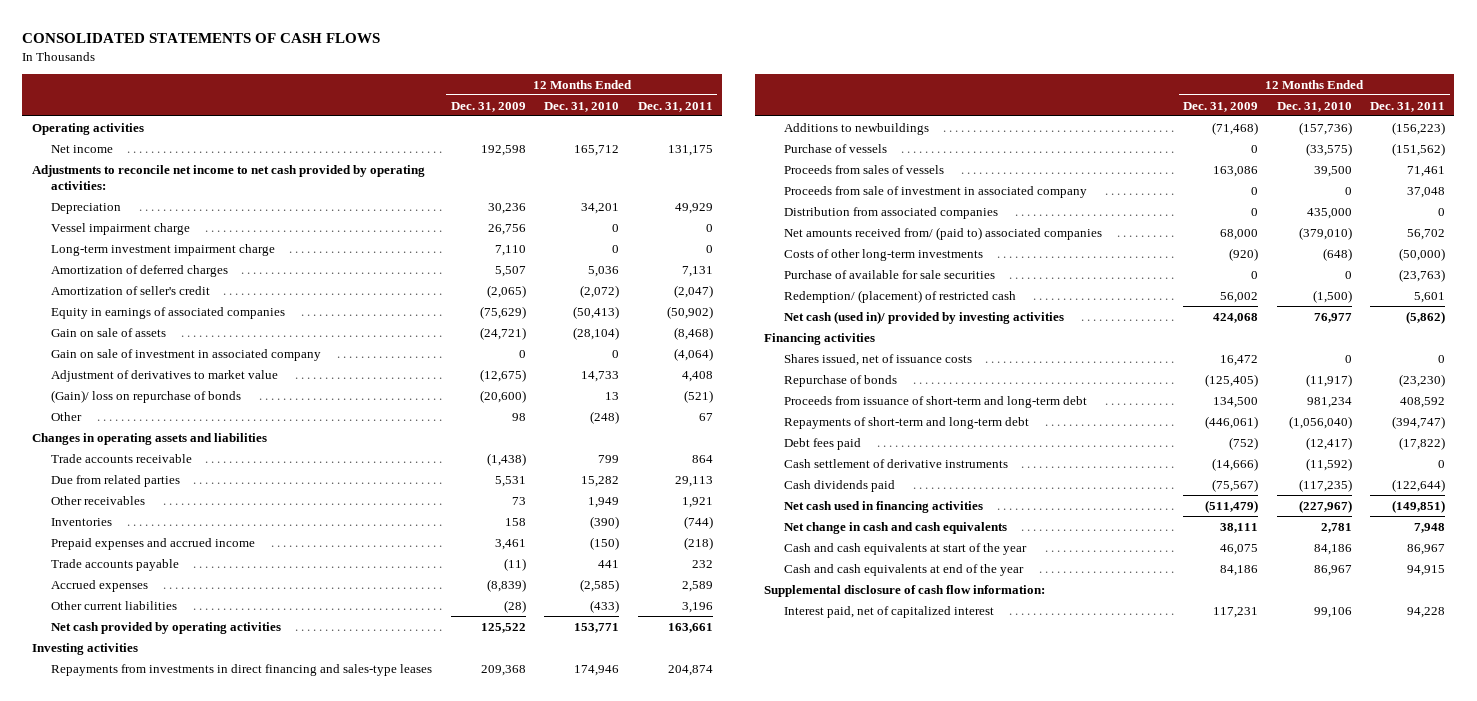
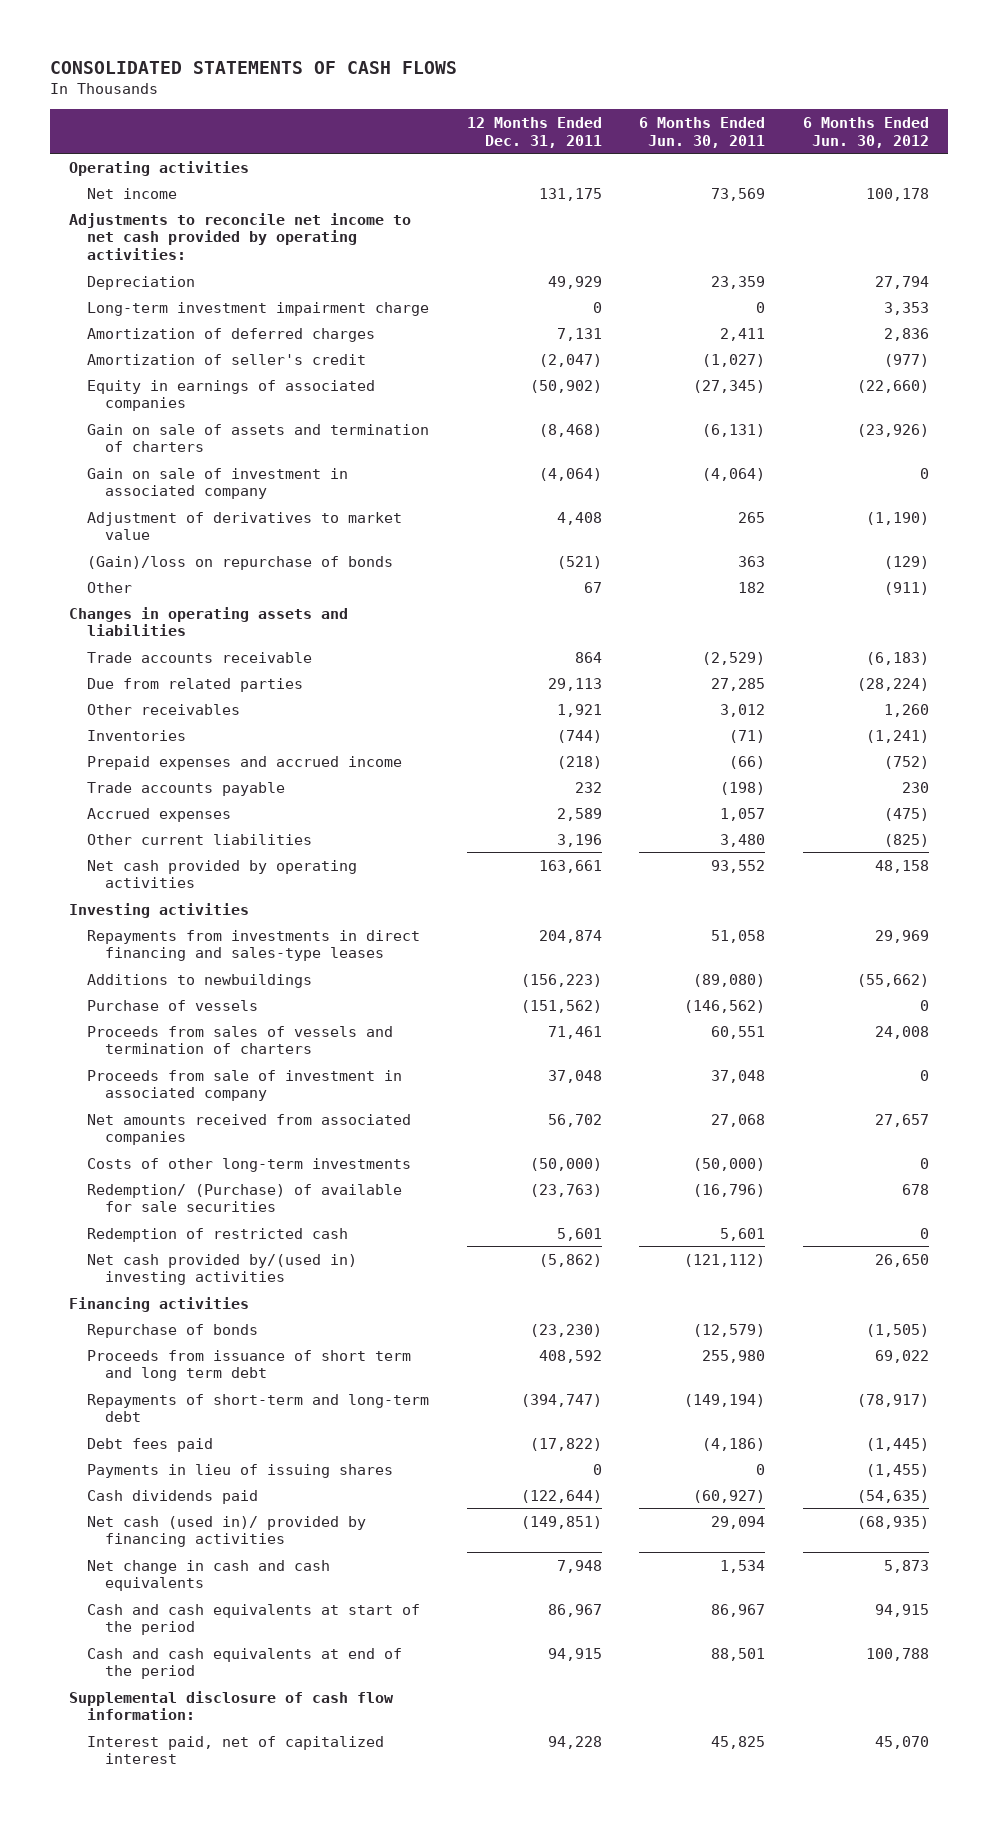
[450,101,526,112] Dec. 31, 2009 -> none
[544,101,620,112] Dec. 31, 2010 -> none
none -> [639,116,766,148] 6 Months Ended Jun. 30, 2011
none -> [803,116,930,148] 6 Months Ended Jun. 30, 2012
[51,222,191,235] Vessel impairment charge -> none
[51,327,167,337] Gain on sale of assets -> [86,423,429,453] Gain on sale of assets and termination of charters
[51,389,242,403] (Gain)/ loss on repurchase of bonds -> [86,555,393,570] (Gain)/loss on repurchase of bonds
[783,164,944,174] Proceeds from sales of vessels -> [86,1025,393,1055] Proceeds from sales of vessels and termination of charters
[783,206,998,219] Distribution from associated companies -> none
[783,226,1102,240] Net amounts received from/ (paid to) associated companies -> [86,1113,411,1146] Net amounts received from associated companies
[783,269,995,279] Purchase of available for sale securities -> [86,1183,402,1213] Redemption/ (Purchase) of available for sale securities
[783,289,1016,303] Redemption/ (placement) of restricted cash -> [86,1227,348,1242] Redemption of restricted cash
[783,310,1064,324] Net cash (used in)/ provided by investing activities -> [86,1253,357,1286] Net cash provided by/(used in) investing activities
[783,353,972,366] Shares issued, net of issuance costs -> none
[783,395,1087,408] Proceeds from issuance of short-term and long-term debt -> [86,1349,411,1382] Proceeds from issuance of short term and long term debt
[783,458,1008,468] Cash settlement of derivative instruments -> none
none -> [86,1463,393,1478] Payments in lieu of issuing shares
[783,500,983,513] Net cash used in financing activities -> [86,1515,366,1548] Net cash (used in)/ provided by financing activities
[783,542,1027,555] Cash and cash equivalents at start of the year -> [86,1603,420,1636] Cash and cash equivalents at start of the period
[783,563,1024,576] Cash and cash equivalents at end of the year -> [86,1647,402,1680] Cash and cash equivalents at end of the period

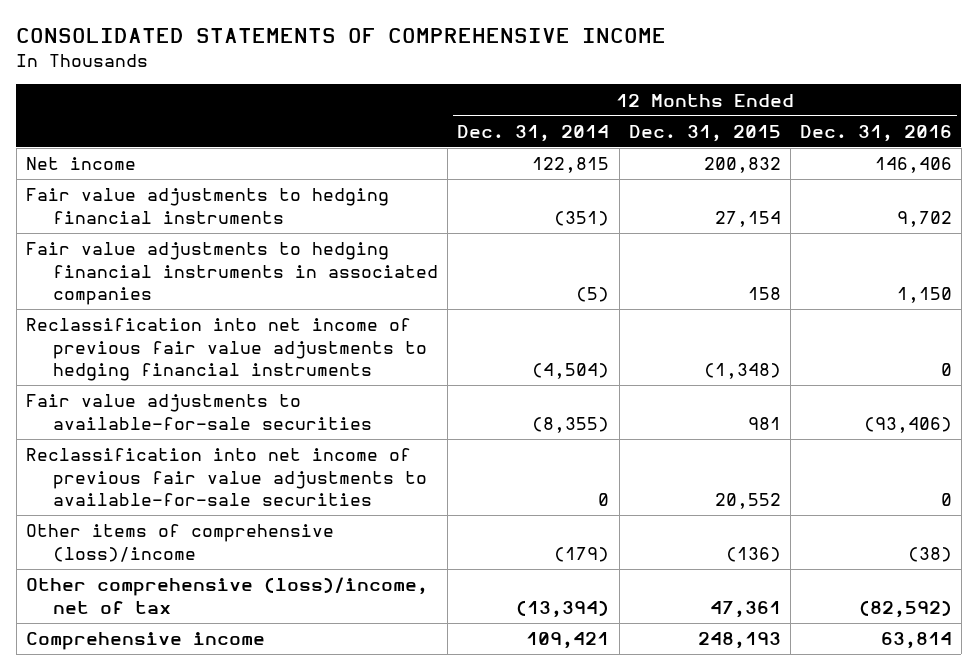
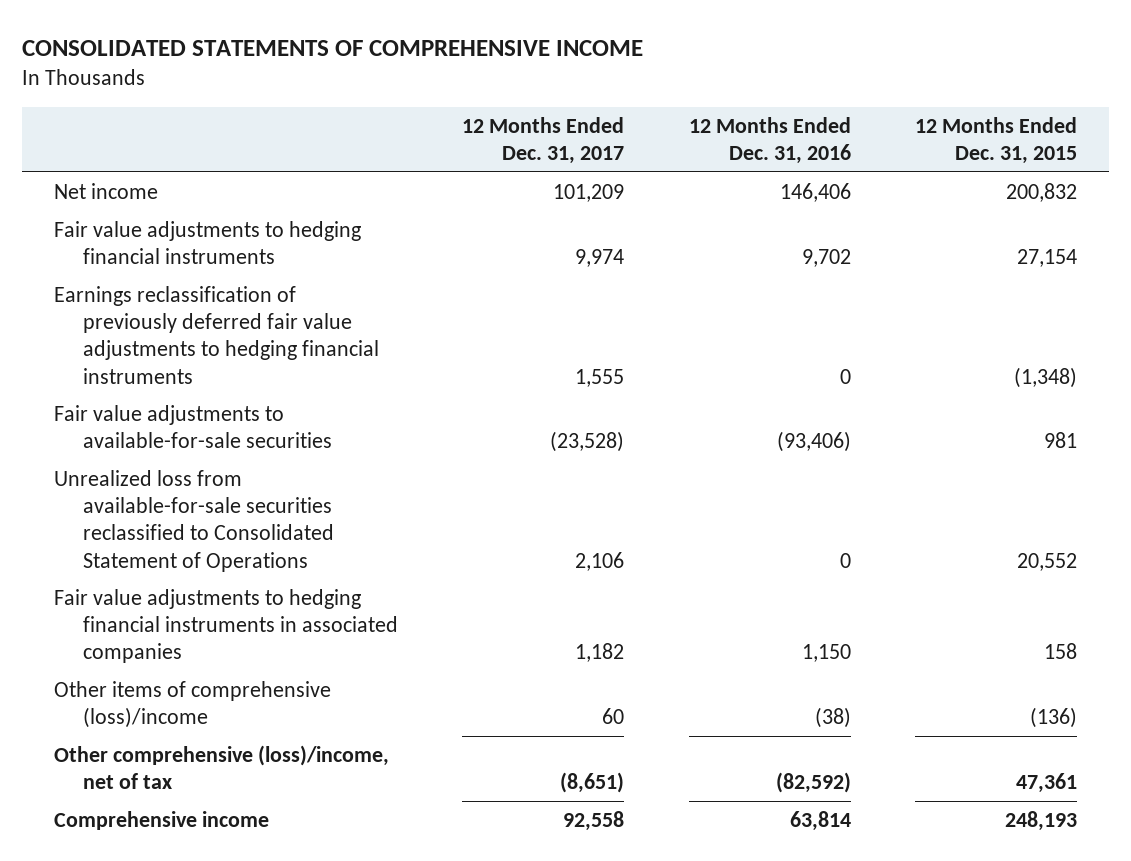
[457,124,610,142] Dec. 31, 2014 -> none
none -> [462,116,625,164] 12 Months Ended Dec. 31, 2017
[25,318,428,382] Reclassification into net income of previous fair value adjustments to hedging financial instruments -> [54,285,379,384] Earnings reclassification of previously deferred fair value adjustments to hedging financial instruments
[25,448,428,507] Reclassification into net income of previous fair value adjustments to available-for-sale securities -> [54,469,334,572] Unrealized loss from available-for-sale securities reclassified to Consolidated Statement of Operations
[25,242,439,306] Fair value adjustments to hedging financial instruments in associated companies -> [54,588,398,664] Fair value adjustments to hedging financial instruments in associated companies

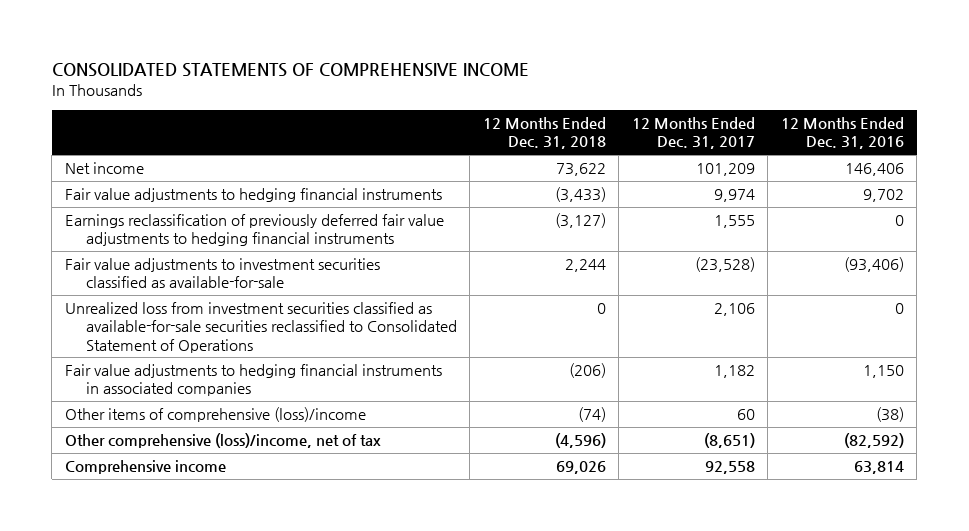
[914,116,1077,164] 12 Months Ended Dec. 31, 2015 -> none
none -> [482,117,606,150] 12 Months Ended Dec. 31, 2018
[54,404,332,449] Fair value adjustments to available-for-sale securities -> [64,258,380,289] Fair value adjustments to investment securities classified as available-for-sale
[54,469,334,572] Unrealized loss from available-for-sale securities reclassified to Consolidated Statement of Operations -> [64,302,457,353] Unrealized loss from investment securities classified as available-for-sale securities reclassified to Consolidated Statement of Operations

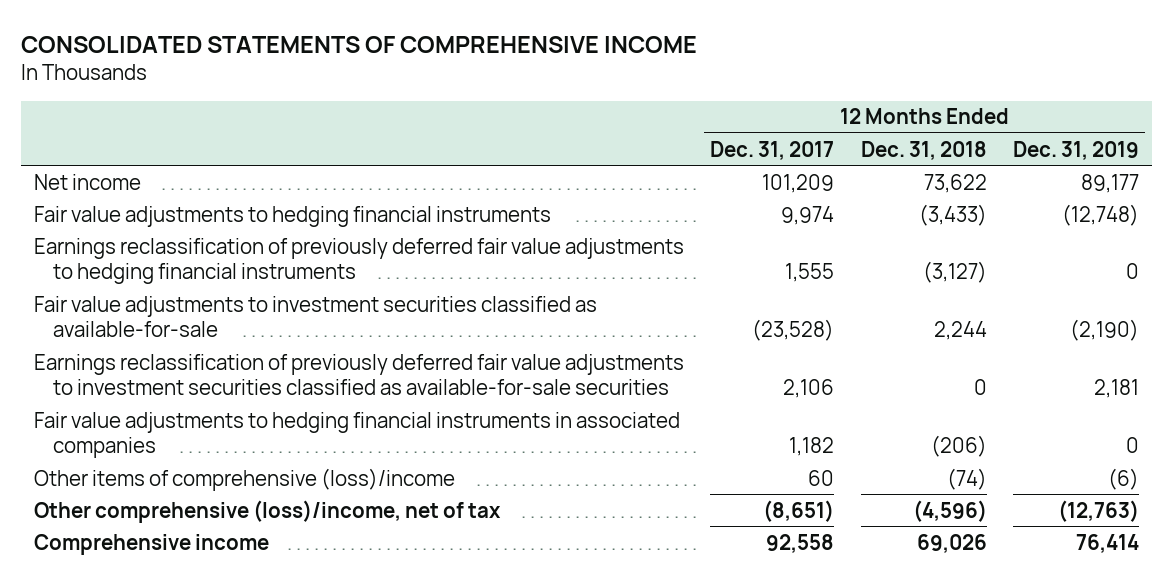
[780,117,904,150] 12 Months Ended Dec. 31, 2016 -> none
none -> [1012,140,1139,160] Dec. 31, 2019
[64,302,457,353] Unrealized loss from investment securities classified as available-for-sale securities reclassified to Consolidated Statement of Operations -> [34,353,685,395] Earnings reclassification of previously deferred fair value adjustments to investment securities classified as available-for-sale securities

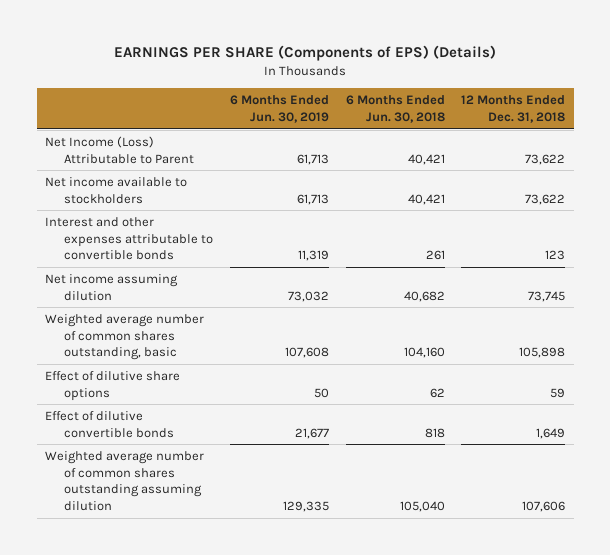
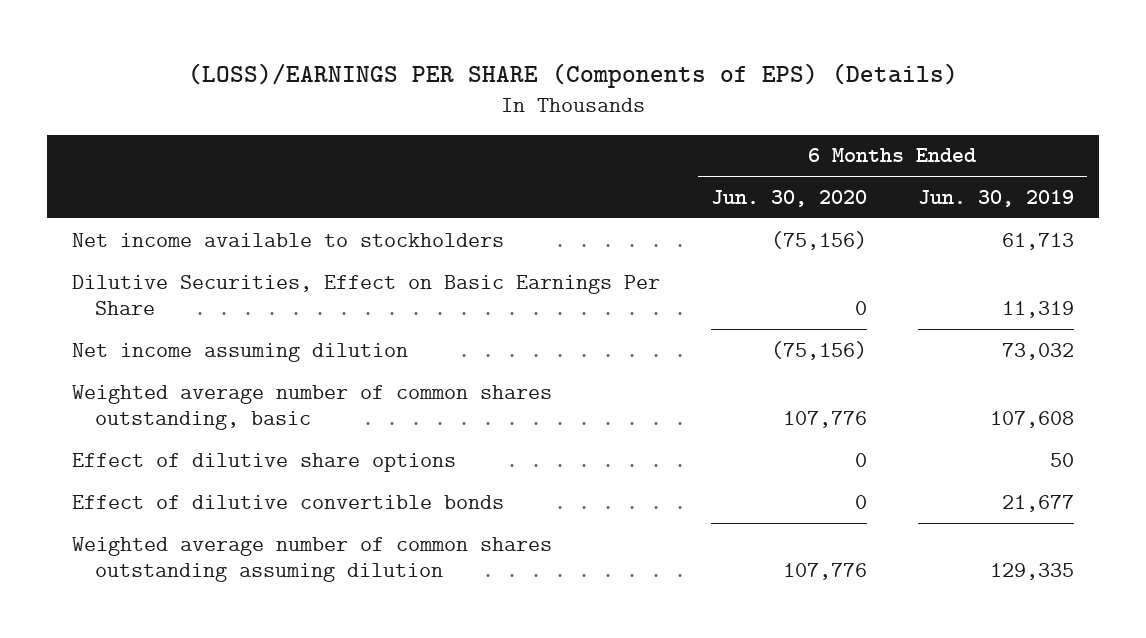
[114,45,497,62] EARNINGS PER SHARE (Components of EPS) (Details) -> [187,62,958,88] (LOSS)/EARNINGS PER SHARE (Components of EPS) (Details)
[345,95,445,124] 6 Months Ended Jun. 30, 2018 -> none
[461,95,566,124] 12 Months Ended Dec. 31, 2018 -> none
none -> [710,189,867,207] Jun. 30, 2020
[45,136,195,164] Net Income (Loss) Attributable to Parent -> none
[45,217,214,261] Interest and other expenses attributable to convertible bonds -> [72,274,661,316] Dilutive Securities, Effect on Basic Earnings Per Share

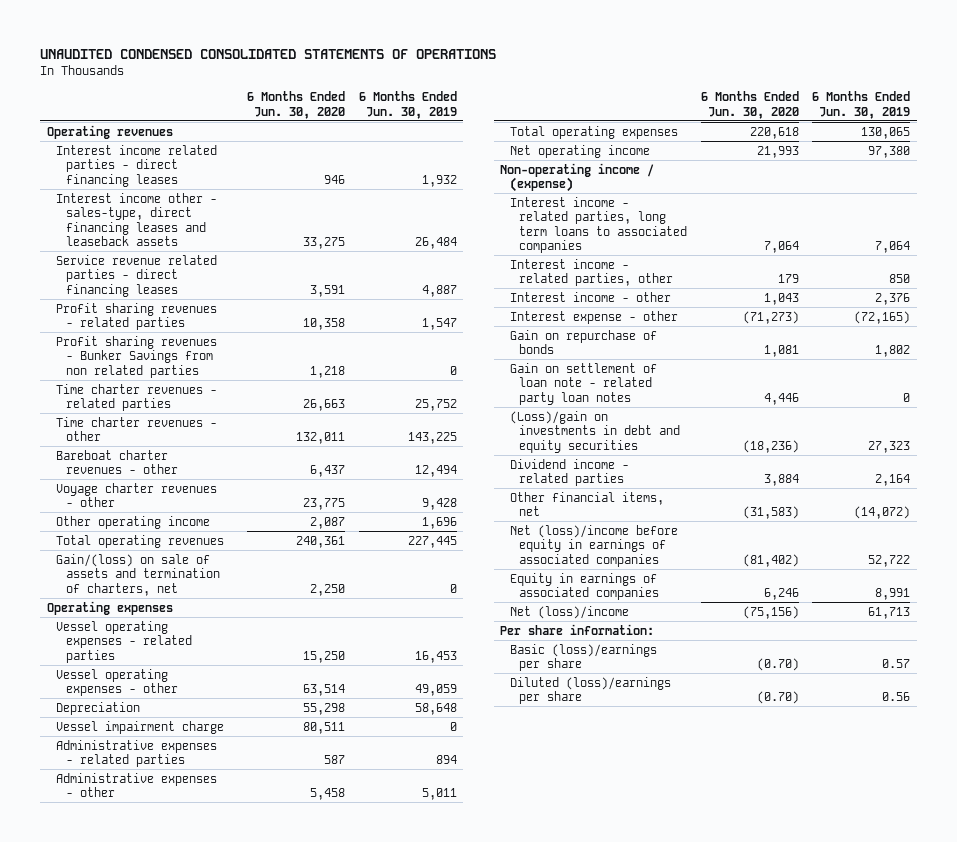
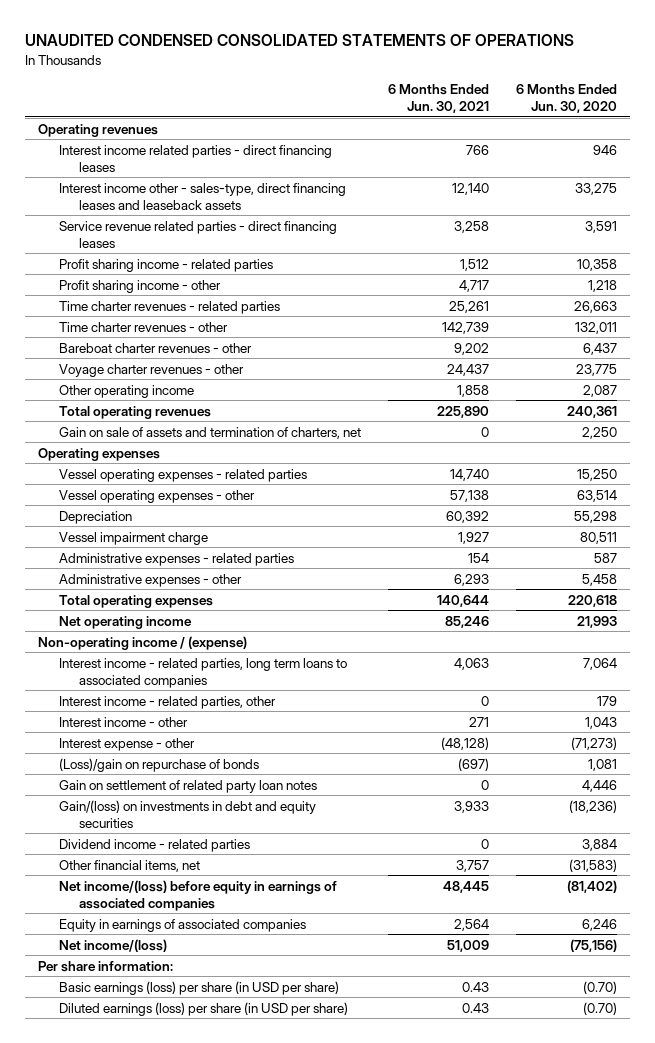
[358,91,457,119] 6 Months Ended Jun. 30, 2019 -> none
none -> [387,83,489,114] 6 Months Ended Jun. 30, 2021
[56,302,218,331] Profit sharing revenues - related parties -> [58,258,273,272] Profit sharing income - related parties
[56,335,218,378] Profit sharing revenues - Bunker Savings from non related parties -> [58,279,221,293] Profit sharing income - other
[56,553,220,596] Gain/(loss) on sale of assets and termination of charters, net -> [58,426,361,439] Gain on sale of assets and termination of charters, net
[509,329,657,355] Gain on repurchase of bonds -> [58,757,259,772] (Loss)/gain on repurchase of bonds
[509,362,657,405] Gain on settlement of loan note - related party loan notes -> [58,779,317,793] Gain on settlement of related party loan notes
[509,410,681,453] (Loss)/gain on investments in debt and equity securities -> [58,799,316,828] Gain/(loss) on investments in debt and equity securities
[509,524,678,567] Net (loss)/income before equity in earnings of associated companies -> [58,879,337,911] Net income/(loss) before equity in earnings of associated companies
[509,605,629,619] Net (loss)/income -> [58,938,167,952] Net income/(loss)
[509,643,657,672] Basic (loss)/earnings per share -> [58,980,339,995] Basic earnings (loss) per share (in USD per share)
[509,676,671,705] Diluted (loss)/earnings per share -> [58,1001,348,1016] Diluted earnings (loss) per share (in USD per share)

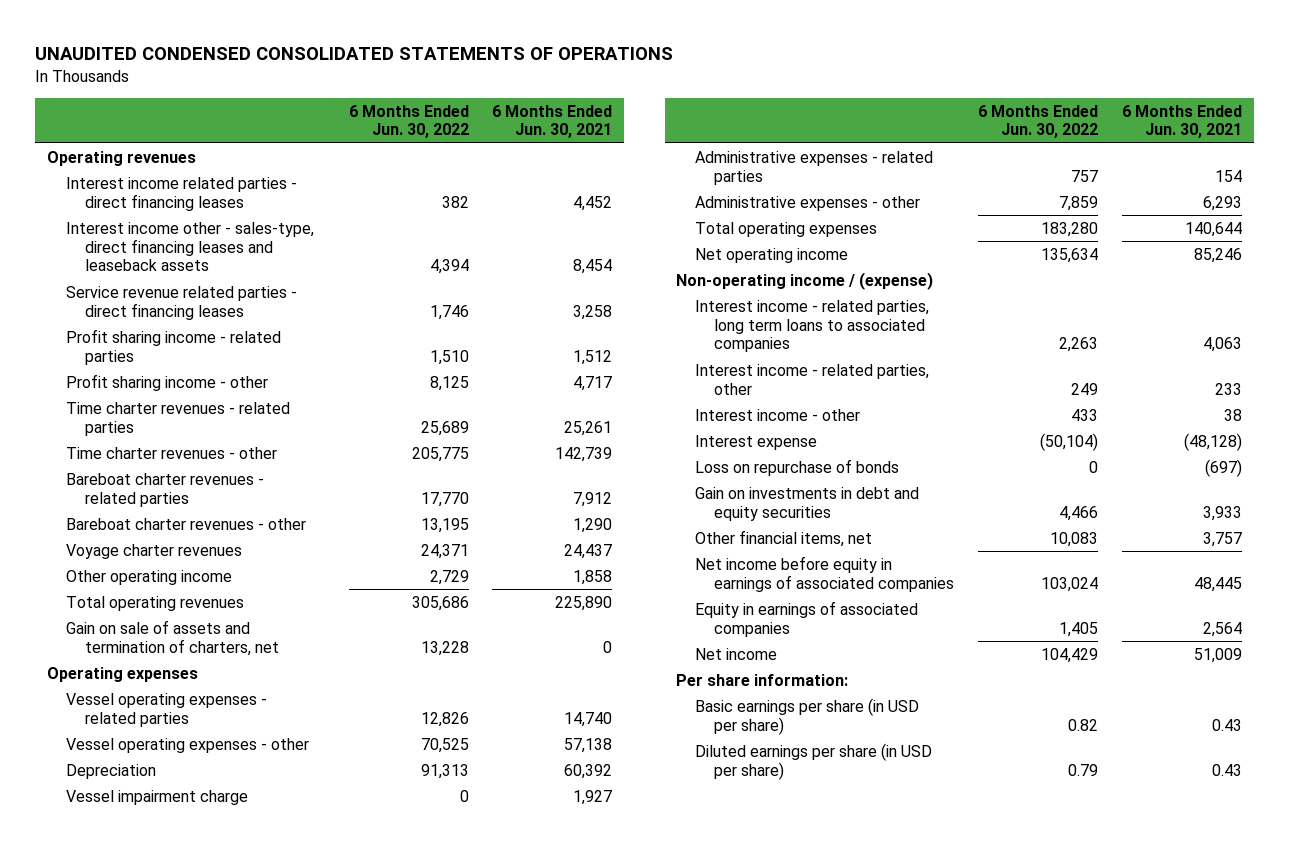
[515,83,617,114] 6 Months Ended Jun. 30, 2020 -> none
none -> [348,104,469,139] 6 Months Ended Jun. 30, 2022
[465,144,489,155] 766 -> [573,195,613,211] 4,452
[451,182,489,195] 12,140 -> [573,259,613,275] 8,454
none -> [65,472,264,507] Bareboat charter revenues - related parties
[453,342,489,355] 9,202 -> [573,517,613,533] 1,290
[58,363,244,377] Voyage charter revenues - other -> [65,543,242,559] Voyage charter revenues
[58,779,317,793] Gain on settlement of related party loan notes -> none
[58,838,250,852] Dividend income - related parties -> none
[480,695,489,706] 0 -> [1214,382,1242,395] 233
[468,716,489,727] 271 -> [1223,408,1242,421] 38
[58,737,195,751] Interest expense - other -> [695,434,818,450] Interest expense
[58,757,259,772] (Loss)/gain on repurchase of bonds -> [695,458,900,476] Loss on repurchase of bonds
[58,799,316,828] Gain/(loss) on investments in debt and equity securities -> [695,486,920,521] Gain on investments in debt and equity securities
[58,879,337,911] Net income/(loss) before equity in earnings of associated companies -> [695,555,954,592] Net income before equity in earnings of associated companies
[58,938,167,952] Net income/(loss) -> [695,647,778,660] Net income
[58,980,339,995] Basic earnings (loss) per share (in USD per share) -> [695,697,920,735] Basic earnings per share (in USD per share)
[58,1001,348,1016] Diluted earnings (loss) per share (in USD per share) -> [695,742,933,780] Diluted earnings per share (in USD per share)

